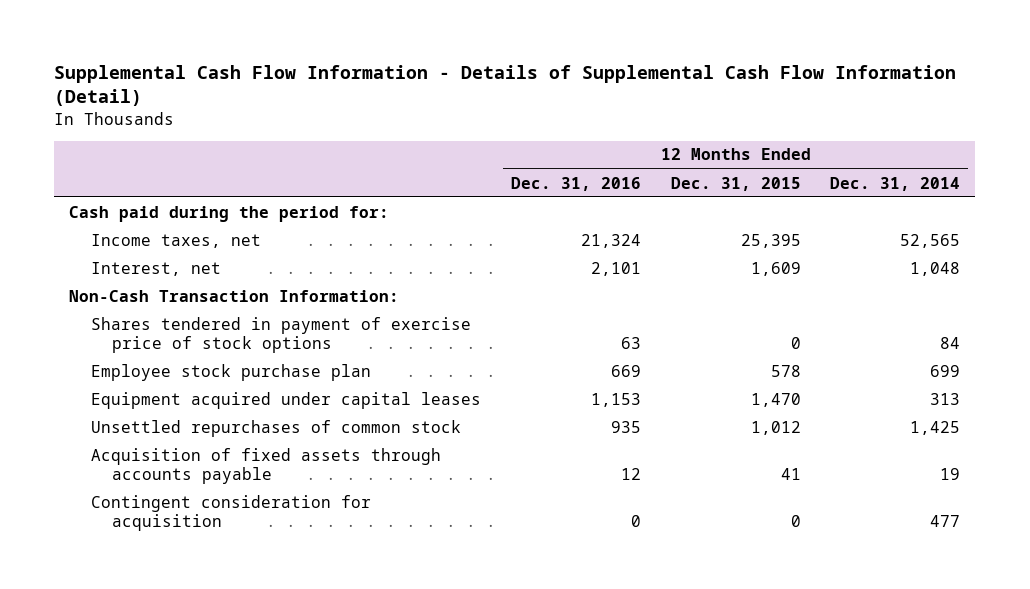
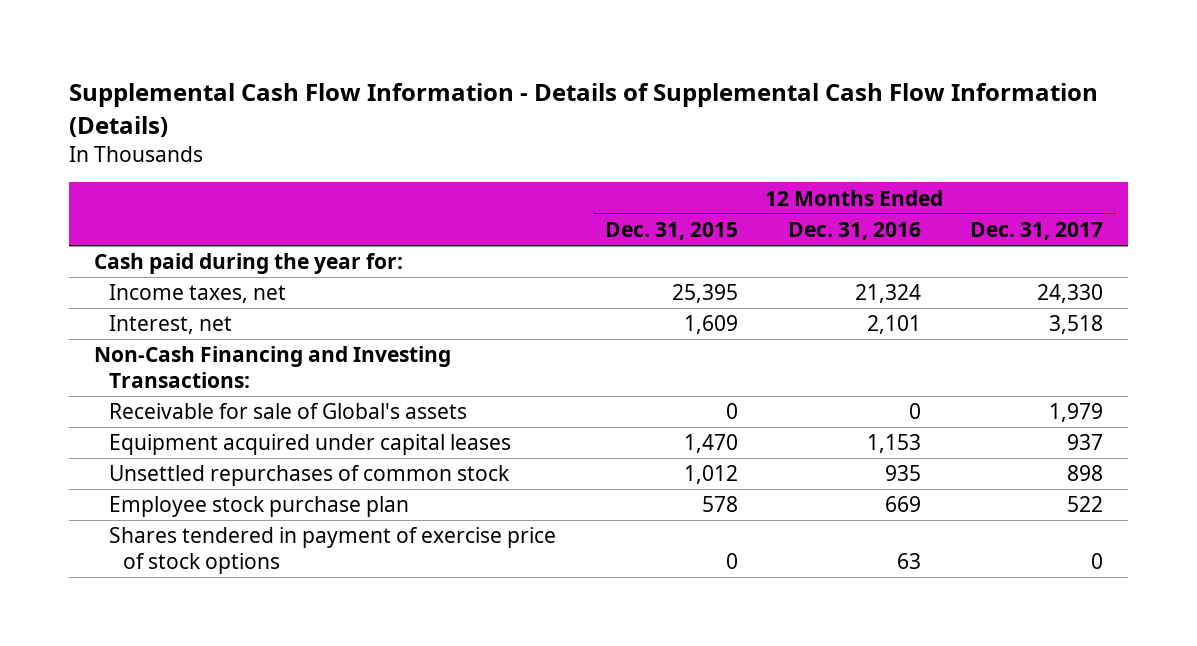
[54,64,957,107] Supplemental Cash Flow Information - Details of Supplemental Cash Flow Information (Detail) -> [69,83,1099,137] Supplemental Cash Flow Information - Details of Supplemental Cash Flow Information (Details)
[830,176,961,191] Dec. 31, 2014 -> none
none -> [970,221,1104,240] Dec. 31, 2017
[69,205,390,222] Cash paid during the period for: -> [93,253,403,275] Cash paid during the year for:
[69,289,400,302] Non-Cash Transaction Information: -> [93,346,451,388] Non-Cash Financing and Investing Transactions:
none -> [108,403,467,420] Receivable for sale of Global's assets
[90,447,441,484] Acquisition of fixed assets through accounts payable -> none
[90,494,371,531] Contingent consideration for acquisition -> none
[90,363,371,381] Employee stock purchase plan -> [108,496,409,518] Employee stock purchase plan
[90,316,471,353] Shares tendered in payment of exercise price of stock options -> [108,527,556,574] Shares tendered in payment of exercise price of stock options

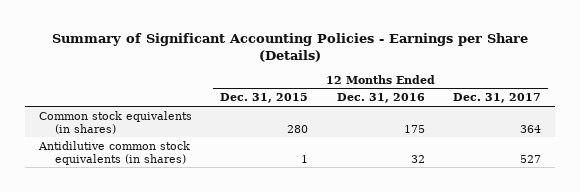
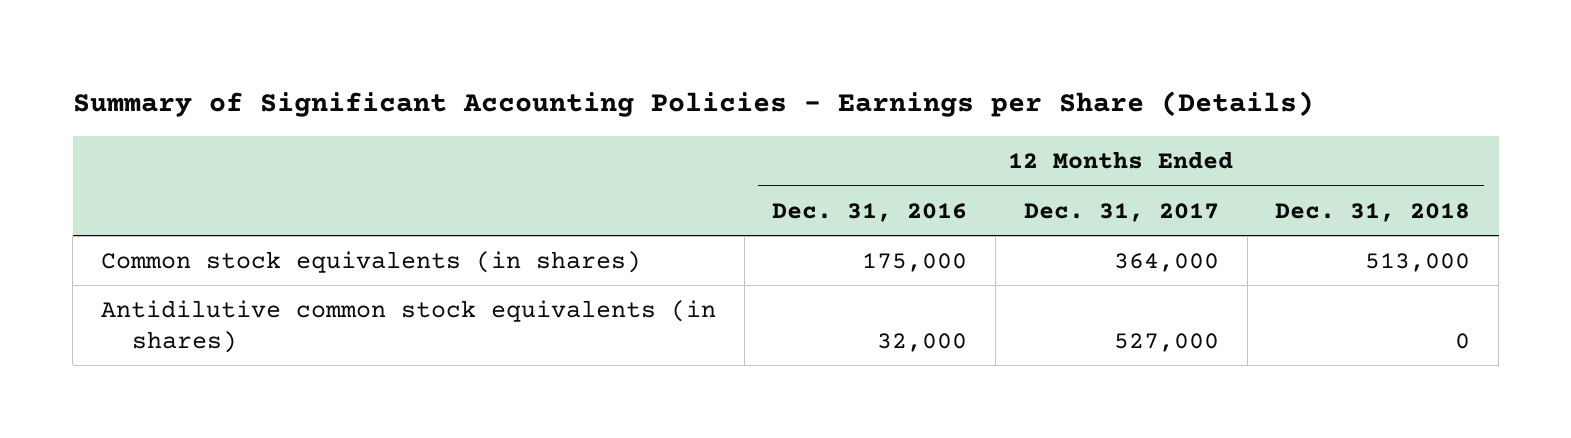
[220,93,309,104] Dec. 31, 2015 -> none
none -> [1275,202,1471,222] Dec. 31, 2018
[403,124,425,133] 175 -> [862,252,968,272] 175,000
[519,124,541,133] 364 -> [1113,252,1219,272] 364,000
[410,154,425,163] 32 -> [877,332,968,352] 32,000
[519,154,541,163] 527 -> [1113,332,1219,352] 527,000

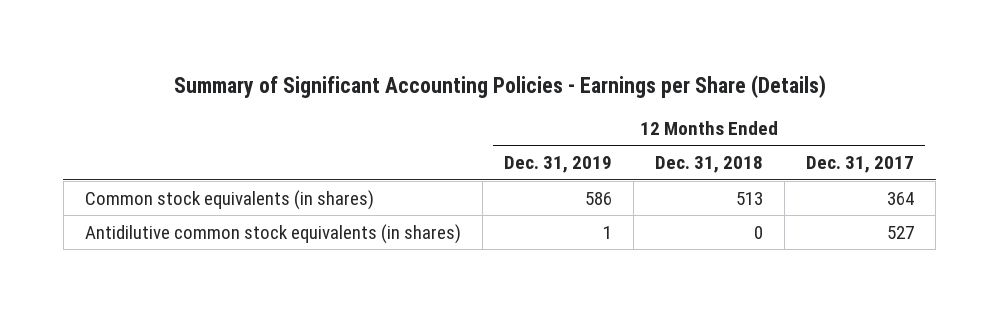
[772,202,968,222] Dec. 31, 2016 -> none
none -> [504,156,613,174] Dec. 31, 2019
[1113,252,1219,272] 364,000 -> [887,191,915,205] 364
[1365,252,1471,272] 513,000 -> [736,191,764,205] 513
[1113,332,1219,352] 527,000 -> [887,225,915,239] 527

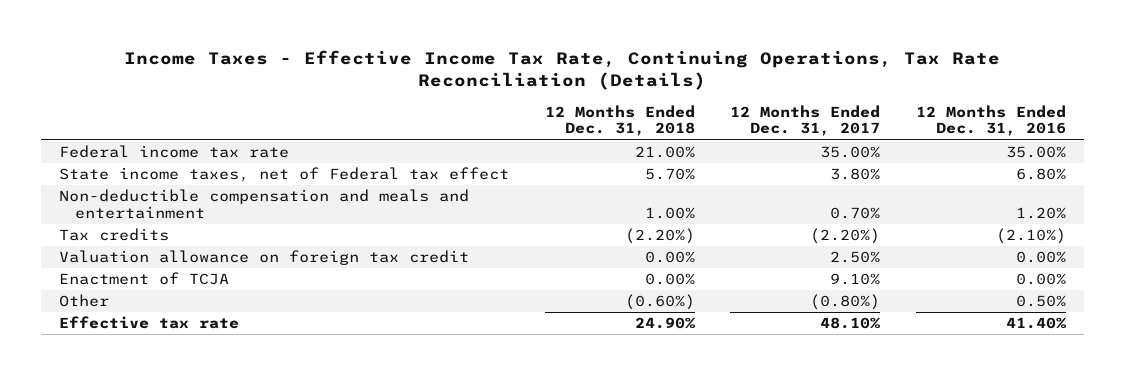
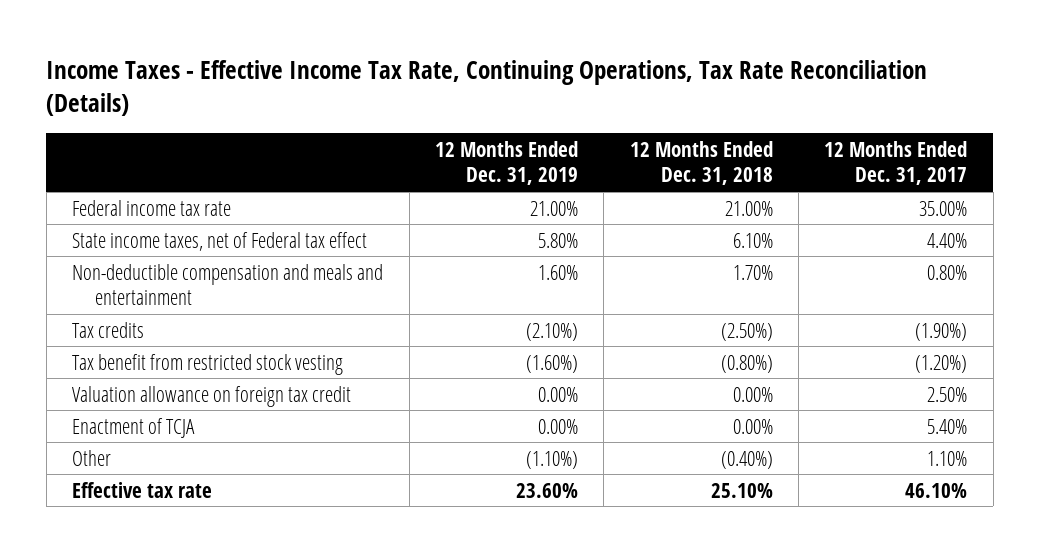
[915,104,1066,137] 12 Months Ended Dec. 31, 2016 -> none
none -> [434,140,578,186] 12 Months Ended Dec. 31, 2019
[644,168,695,181] 5.70% -> [732,232,773,248] 6.10%
[830,168,881,181] 3.80% -> [927,232,968,248] 4.40%
[644,206,695,219] 1.00% -> [732,264,773,280] 1.70%
[830,206,881,219] 0.70% -> [927,264,968,280] 0.80%
[624,228,695,245] (2.20%) -> [720,322,773,341] (2.50%)
[810,228,881,245] (2.20%) -> [915,322,968,341] (1.90%)
none -> [72,353,344,375] Tax benefit from restricted stock vesting
[830,273,881,286] 9.10% -> [927,418,968,434] 5.40%
[624,294,695,311] (0.60%) -> [720,450,773,469] (0.40%)
[810,294,881,311] (0.80%) -> [927,450,968,466] 1.10%
[634,317,696,330] 24.90% -> [710,482,773,498] 25.10%
[820,317,882,330] 48.10% -> [905,482,968,498] 46.10%

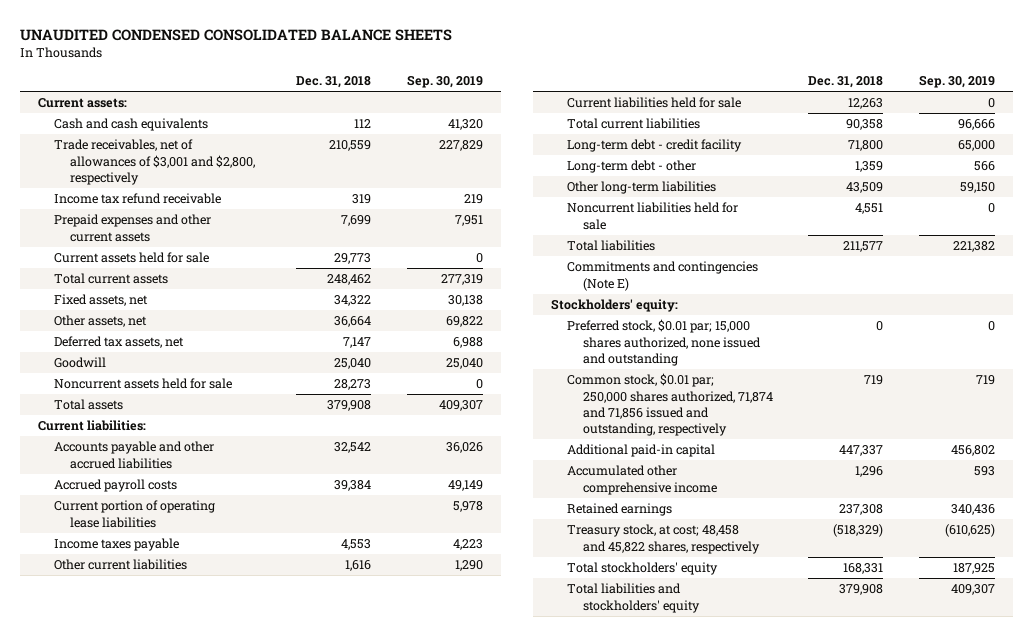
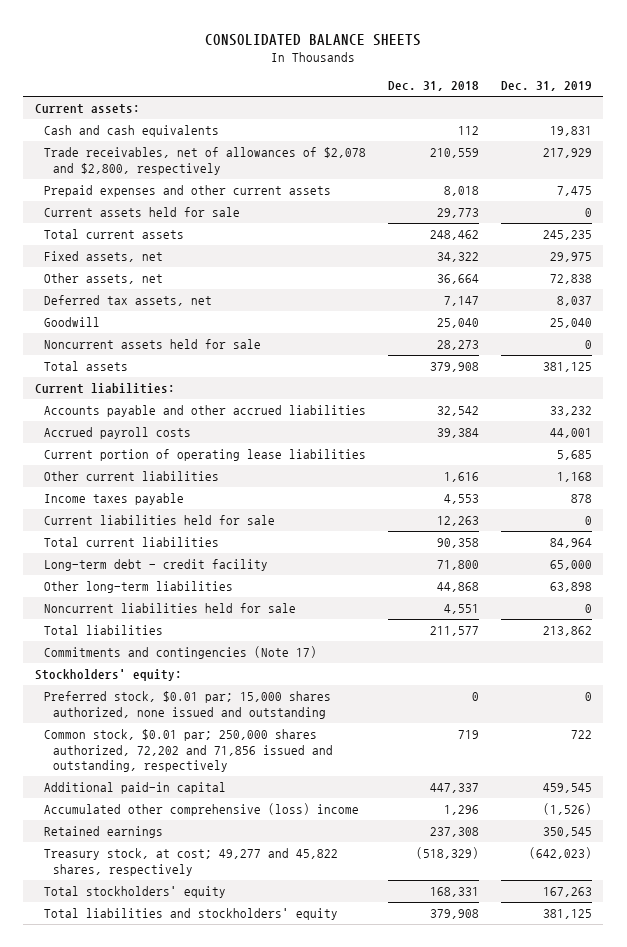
[20,29,453,42] UNAUDITED CONDENSED CONSOLIDATED BALANCE SHEETS -> [205,33,422,46] CONSOLIDATED BALANCE SHEETS
[407,75,484,89] Sep. 30, 2019 -> none
none -> [501,81,593,92] Dec. 31, 2019
[54,193,222,205] Income tax refund receivable -> none
[54,139,256,185] Trade receivables, net of allowances of $3,001 and $2,800, respectively -> [43,147,366,175] Trade receivables, net of allowances of $2,078 and $2,800, respectively
[341,215,372,227] 7,699 -> [443,186,479,197] 8,018
[54,538,180,552] Income taxes payable -> [43,493,184,506] Income taxes payable
[566,160,696,174] Long-term debt - other -> none
[846,182,884,194] 43,509 -> [436,582,479,593] 44,868
[566,261,758,291] Commitments and contingencies (Note E) -> [43,646,317,660] Commitments and contingencies (Note 17)
[566,373,773,437] Common stock, $0.01 par; 250,000 shares authorized, 71,874 and 71,856 issued and outstanding, respectively -> [43,729,334,773] Common stock, $0.01 par; 250,000 shares authorized, 72,202 and 71,856 issued and outstanding, respectively
[566,465,717,495] Accumulated other comprehensive income -> [43,803,359,817] Accumulated other comprehensive (loss) income
[566,524,760,554] Treasury stock, at cost; 48,458 and 45,822 shares, respectively -> [43,848,338,876] Treasury stock, at cost; 49,277 and 45,822 shares, respectively

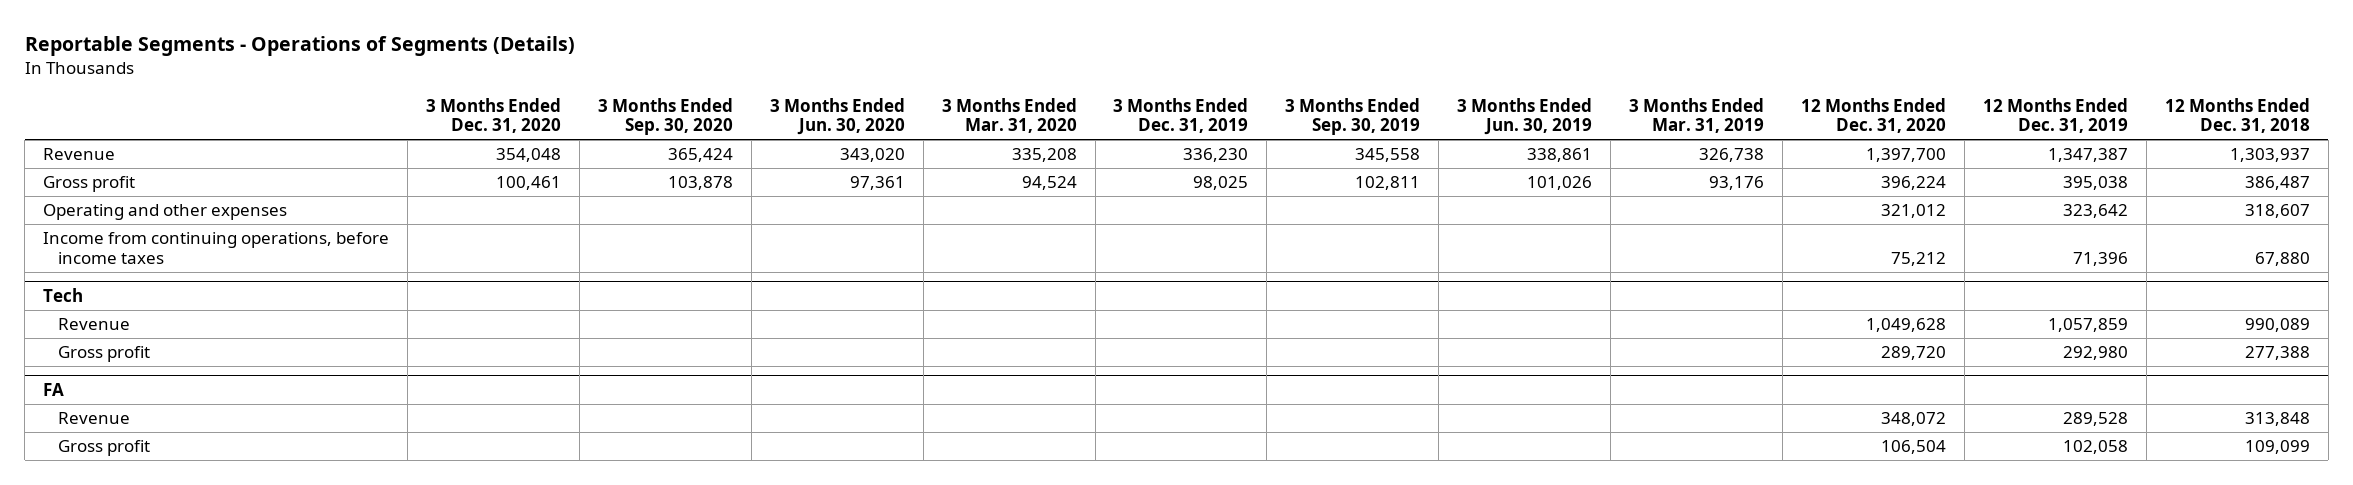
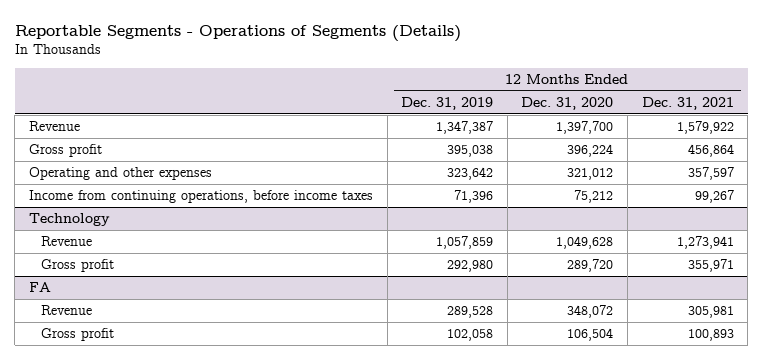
[426,97,562,134] 3 Months Ended Dec. 31, 2020 -> none
[597,97,733,136] 3 Months Ended Sep. 30, 2020 -> none
[769,97,905,136] 3 Months Ended Jun. 30, 2020 -> none
[941,97,1077,134] 3 Months Ended Mar. 31, 2020 -> none
[1113,97,1249,134] 3 Months Ended Dec. 31, 2019 -> none
[1285,97,1421,136] 3 Months Ended Sep. 30, 2019 -> none
[1457,97,1593,136] 3 Months Ended Jun. 30, 2019 -> none
[1629,97,1765,134] 3 Months Ended Mar. 31, 2019 -> none
[2164,97,2310,134] 12 Months Ended Dec. 31, 2018 -> none
none -> [641,96,734,110] Dec. 31, 2021
[43,287,84,302] Tech -> [29,213,111,227] Technology

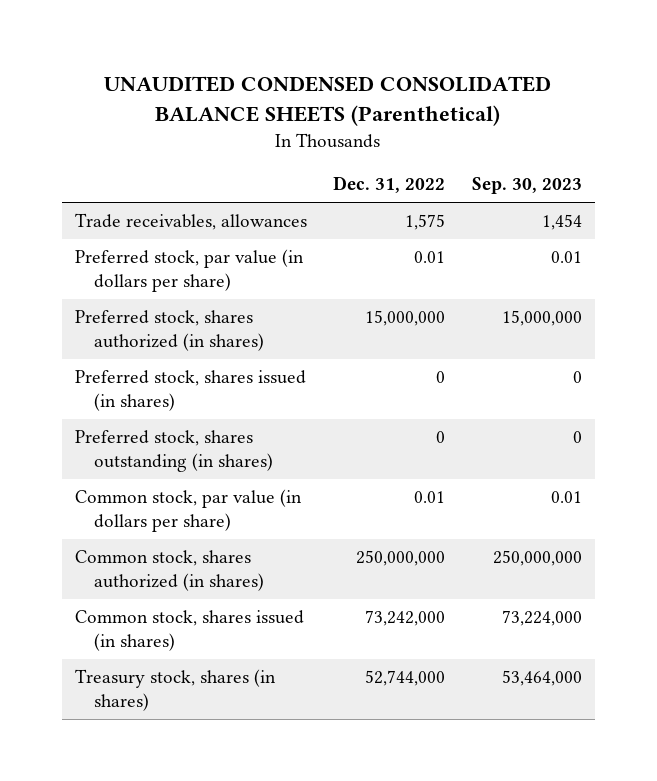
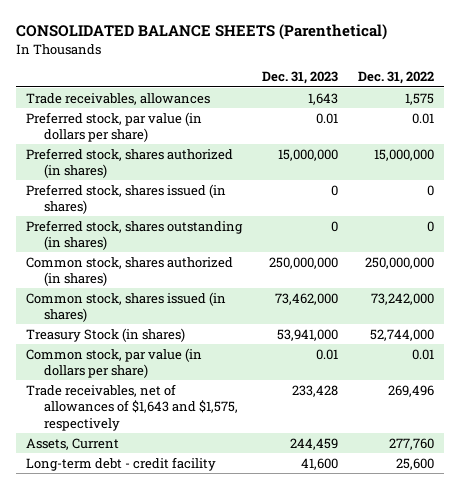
[104,76,552,126] UNAUDITED CONDENSED CONSOLIDATED BALANCE SHEETS (Parenthetical) -> [15,24,387,41] CONSOLIDATED BALANCE SHEETS (Parenthetical)
[471,177,582,195] Sep. 30, 2023 -> none
none -> [262,71,339,85] Dec. 31, 2023
[74,669,276,712] Treasury stock, shares (in shares) -> [25,327,185,342] Treasury Stock (in shares)
[74,489,302,533] Common stock, par value (in dollars per share) -> [25,347,202,379] Common stock, par value (in dollars per share)
none -> [25,383,239,431] Trade receivables, net of allowances of $1,643 and $1,575, respectively
none -> [25,437,119,450] Assets, Current
none -> [25,456,216,471] Long-term debt - credit facility

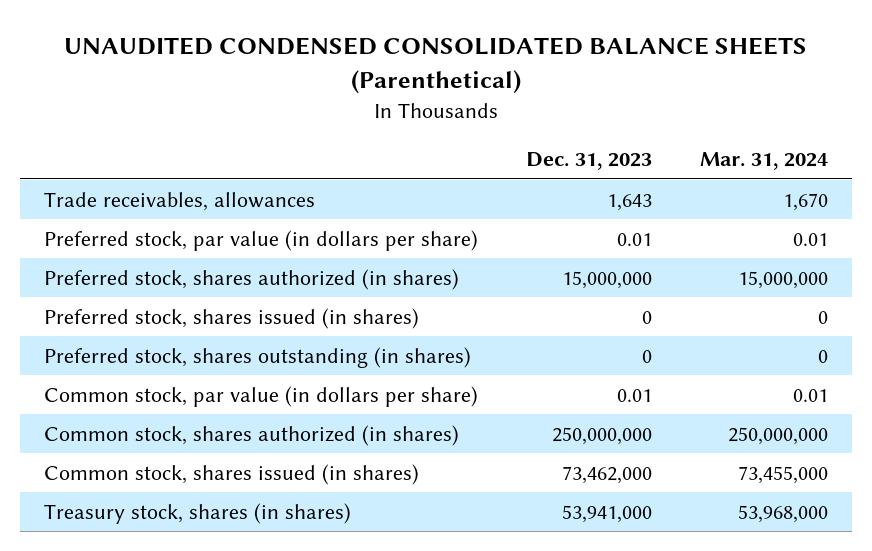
[15,24,387,41] CONSOLIDATED BALANCE SHEETS (Parenthetical) -> [63,37,807,95] UNAUDITED CONDENSED CONSOLIDATED BALANCE SHEETS (Parenthetical)
[358,71,435,85] Dec. 31, 2022 -> none
none -> [699,152,828,171] Mar. 31, 2024
[25,347,202,379] Common stock, par value (in dollars per share) -> [44,385,479,407] Common stock, par value (in dollars per share)
[25,383,239,431] Trade receivables, net of allowances of $1,643 and $1,575, respectively -> none
[25,437,119,450] Assets, Current -> none
[25,456,216,471] Long-term debt - credit facility -> none
[25,327,185,342] Treasury Stock (in shares) -> [44,502,352,524] Treasury stock, shares (in shares)

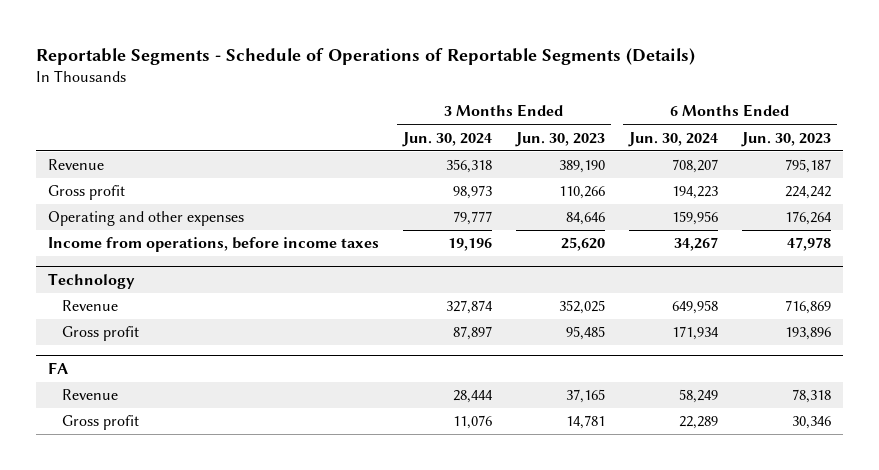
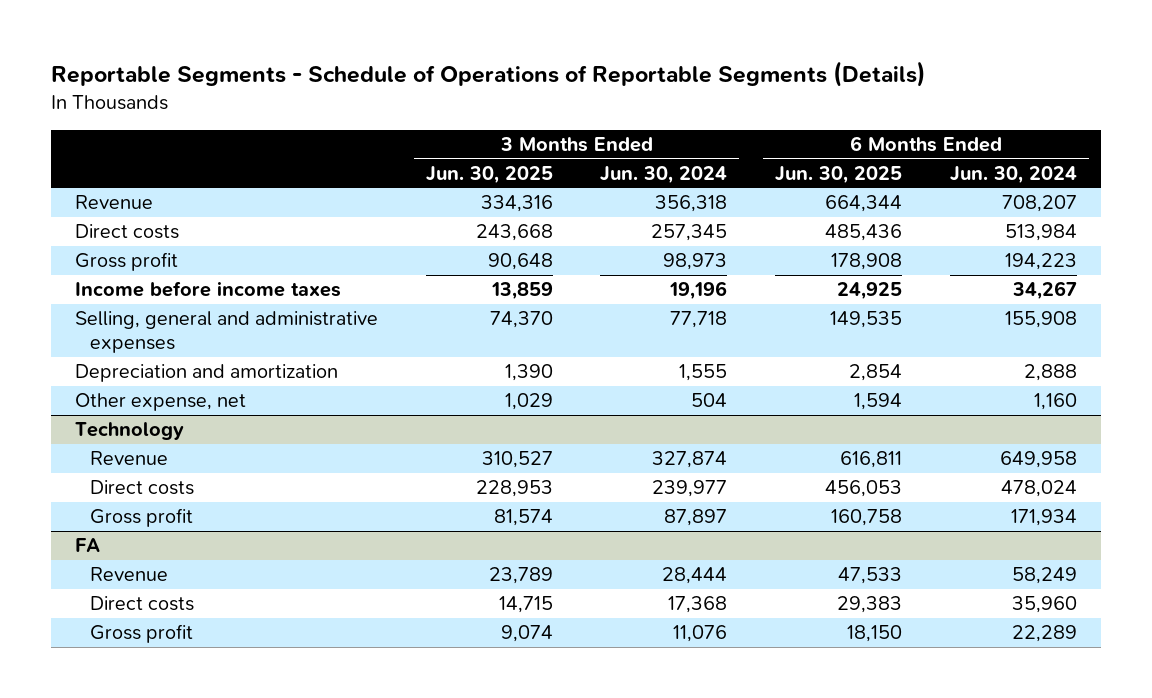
[515,131,606,147] Jun. 30, 2023 -> none
[740,131,831,147] Jun. 30, 2023 -> none
none -> [425,165,553,184] Jun. 30, 2025
none -> [775,165,903,184] Jun. 30, 2025
none -> [74,224,179,240] Direct costs
[48,211,245,227] Operating and other expenses -> none
[48,237,380,253] Income from operations, before income taxes -> [74,281,341,298] Income before income taxes
none -> [74,311,378,354] Selling, general and administrative expenses
none -> [74,364,338,383] Depreciation and amortization
none -> [74,393,246,412] Other expense, net
none -> [89,480,194,496] Direct costs
none -> [89,596,194,612] Direct costs

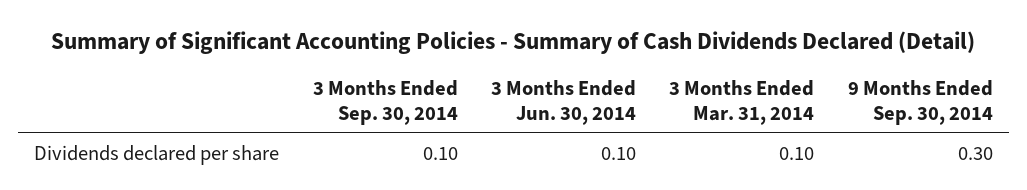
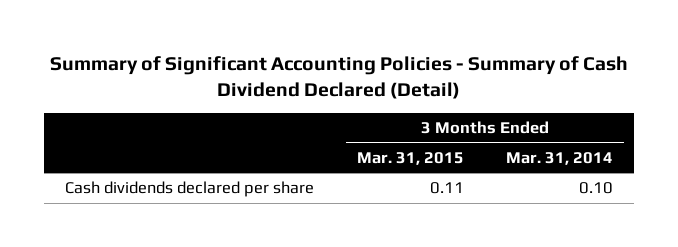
[51,31,976,55] Summary of Significant Accounting Policies - Summary of Cash Dividends Declared (Detail) -> [50,56,629,100] Summary of Significant Accounting Policies - Summary of Cash Dividend Declared (Detail)
[312,80,458,126] 3 Months Ended Sep. 30, 2014 -> none
[490,80,636,126] 3 Months Ended Jun. 30, 2014 -> none
[847,80,993,126] 9 Months Ended Sep. 30, 2014 -> none
none -> [356,151,464,165] Mar. 31, 2015
[34,144,280,165] Dividends declared per share -> [65,181,315,198] Cash dividends declared per share

